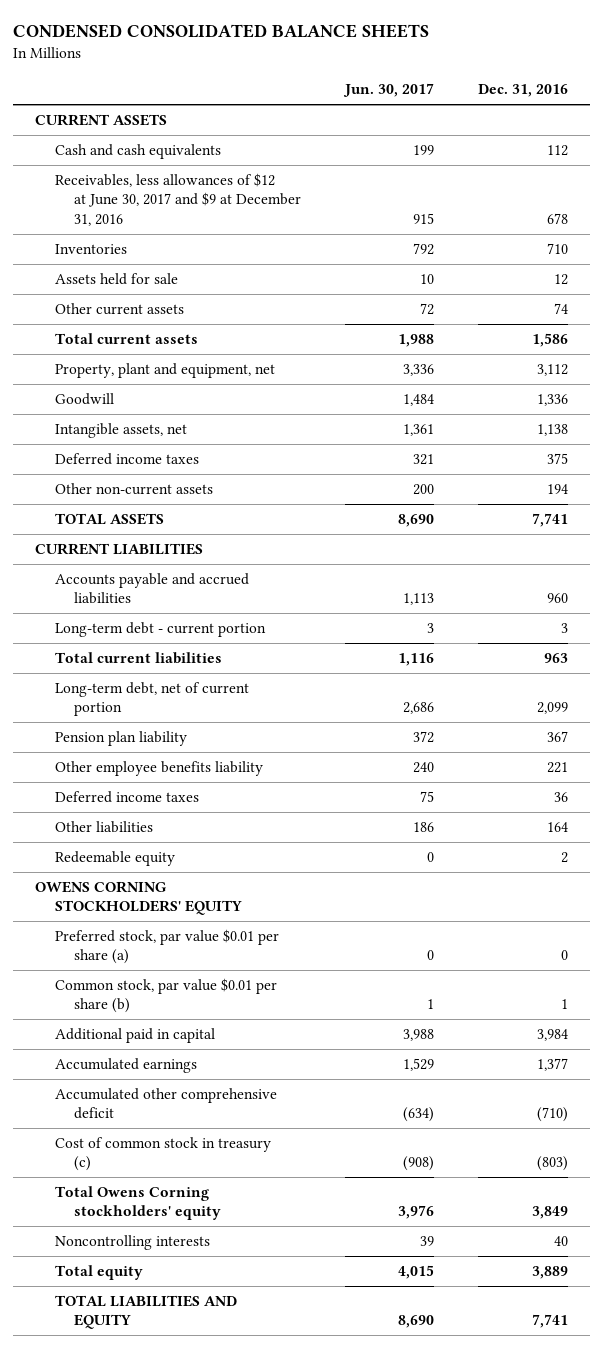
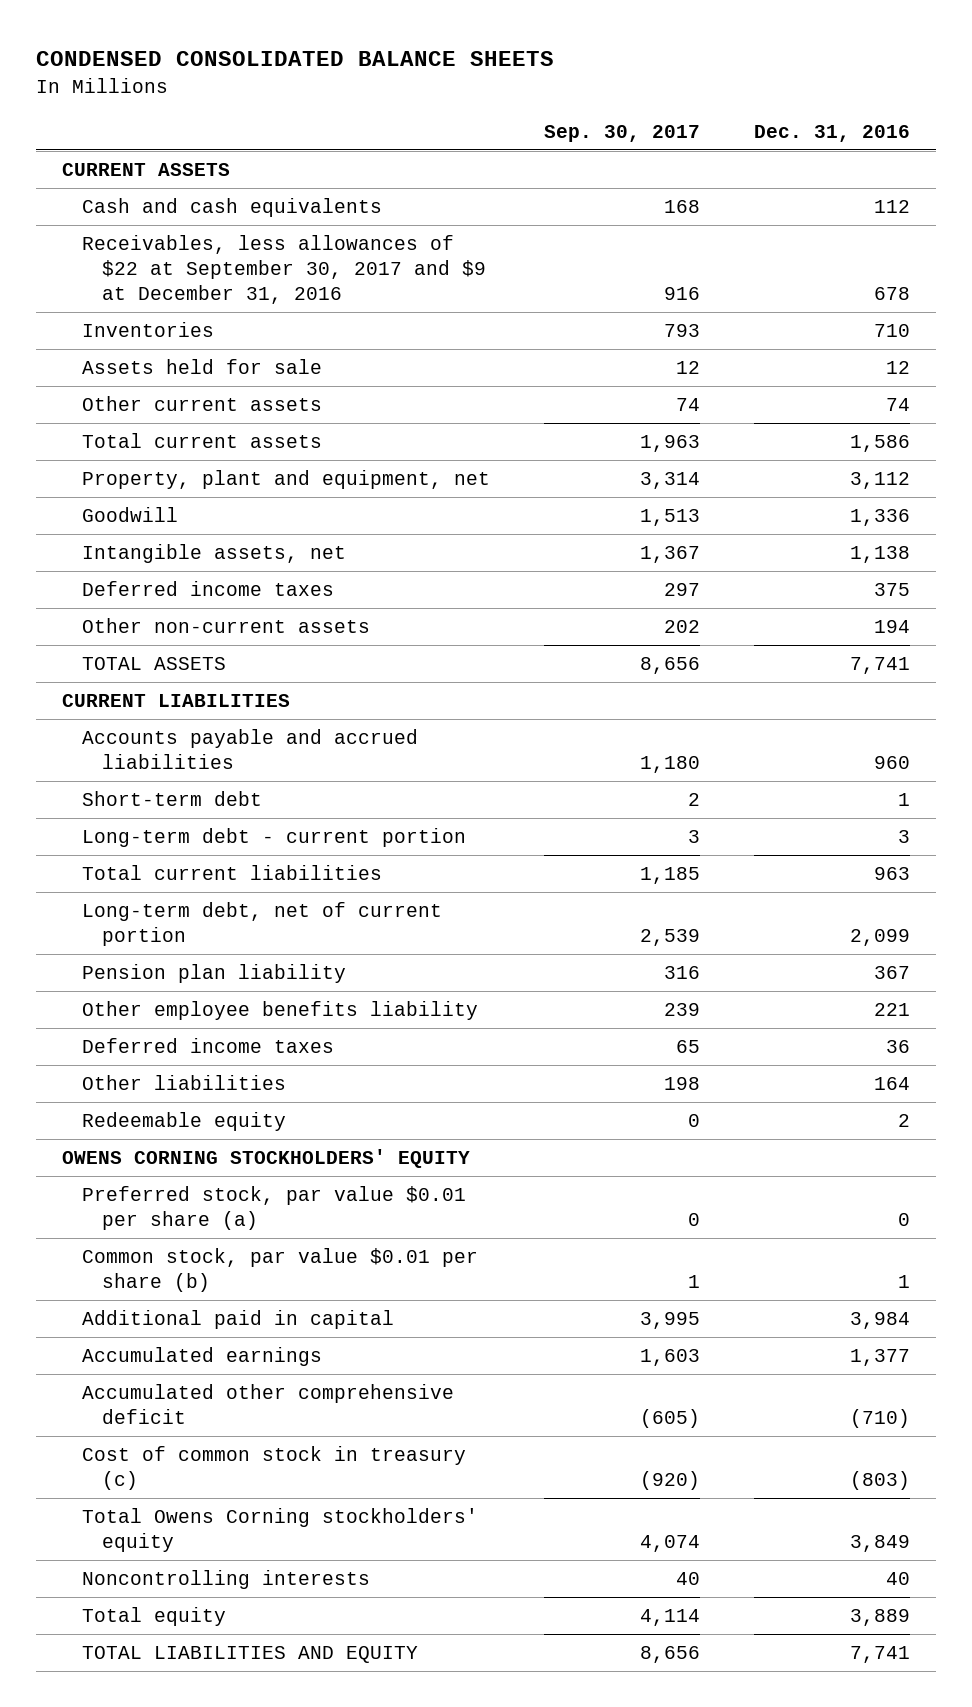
[343,83,435,98] Jun. 30, 2017 -> none
none -> [543,124,700,142] Sep. 30, 2017
[54,173,302,226] Receivables, less allowances of $12 at June 30, 2017 and $9 at December 31, 2016 -> [82,235,487,304] Receivables, less allowances of $22 at September 30, 2017 and $9 at December 31, 2016
none -> [82,791,263,807] Short-term debt

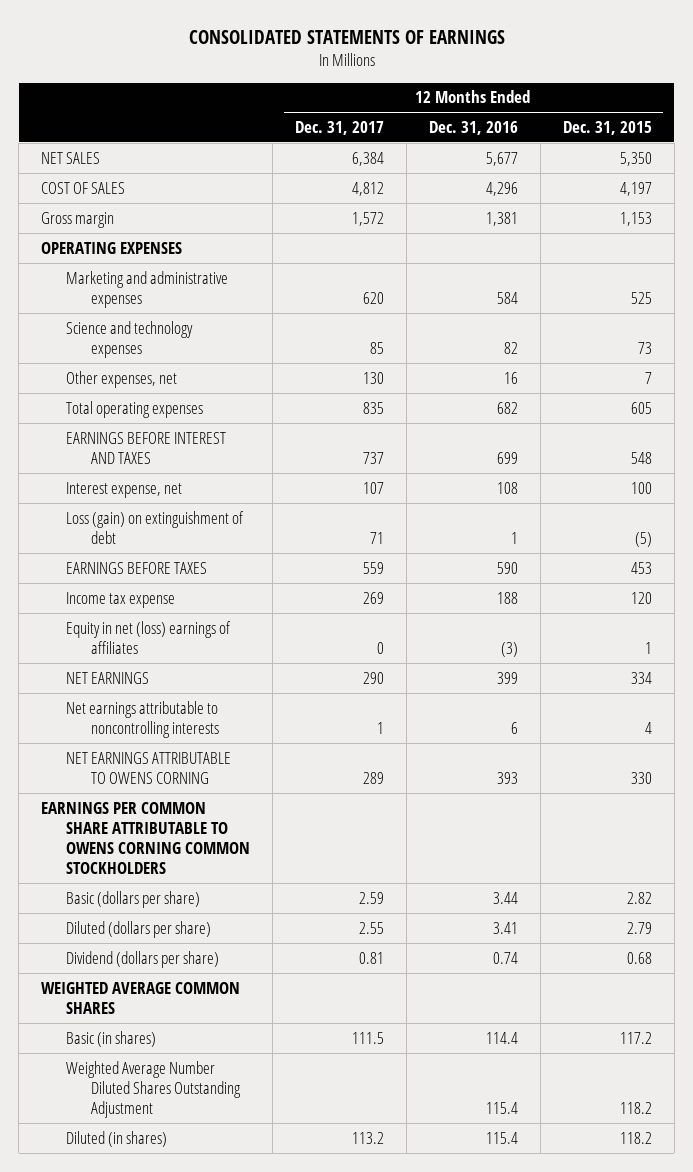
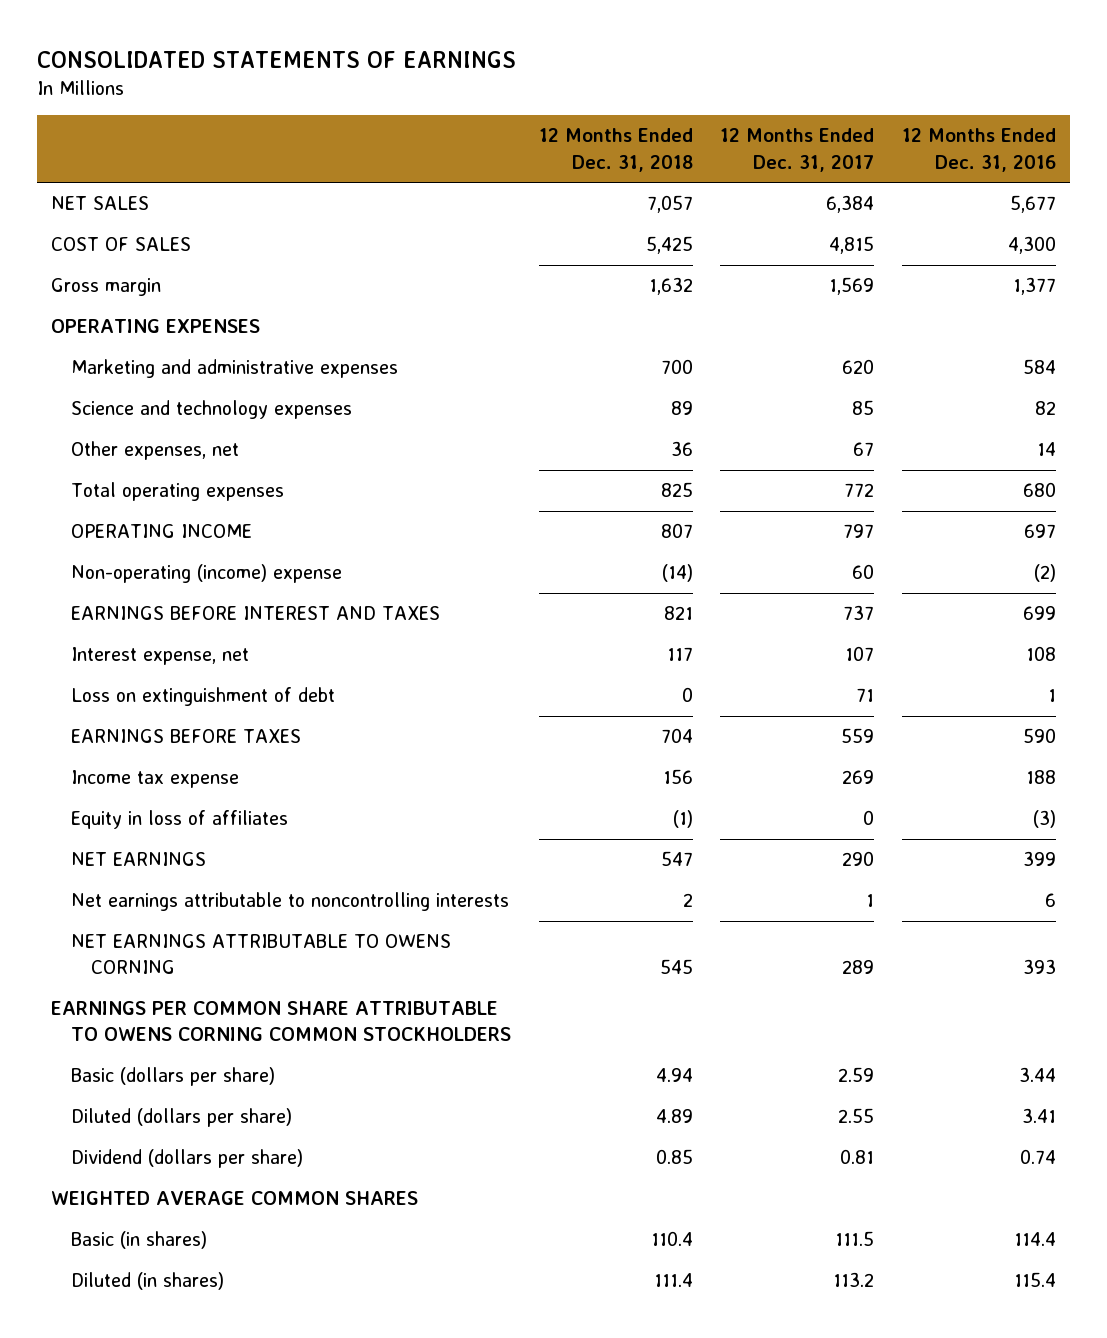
[562,120,652,135] Dec. 31, 2015 -> none
none -> [538,128,693,172] 12 Months Ended Dec. 31, 2018
[351,181,384,196] 4,812 -> [829,236,875,255] 4,815
[485,181,518,196] 4,296 -> [1008,236,1057,255] 4,300
[351,211,384,226] 1,572 -> [829,277,875,296] 1,569
[485,211,518,226] 1,381 -> [1013,277,1057,296] 1,377
[362,371,384,384] 130 -> [853,442,875,457] 67
[503,371,518,384] 16 -> [1037,442,1057,457] 14
[362,401,384,414] 835 -> [844,483,875,498] 772
[496,401,518,414] 682 -> [1023,482,1057,498] 680
none -> [70,524,252,539] OPERATING INCOME
none -> [70,564,342,584] Non-operating (income) expense
[66,510,245,544] Loss (gain) on extinguishment of debt -> [70,687,335,707] Loss on extinguishment of debt
[66,620,232,654] Equity in net (loss) earnings of affiliates -> [70,810,288,830] Equity in loss of affiliates
[66,1060,241,1118] Weighted Average Number Diluted Shares Outstanding Adjustment -> none

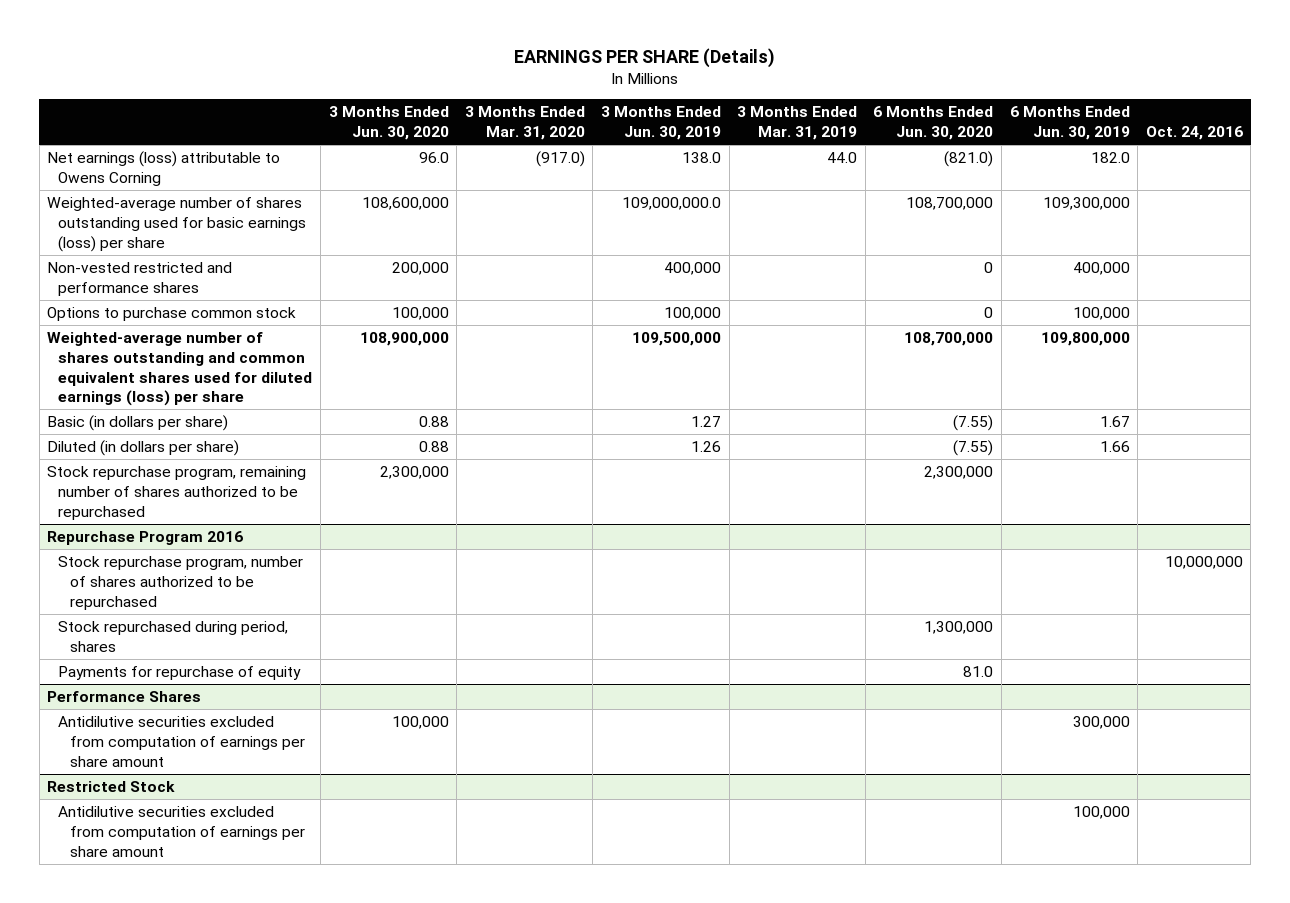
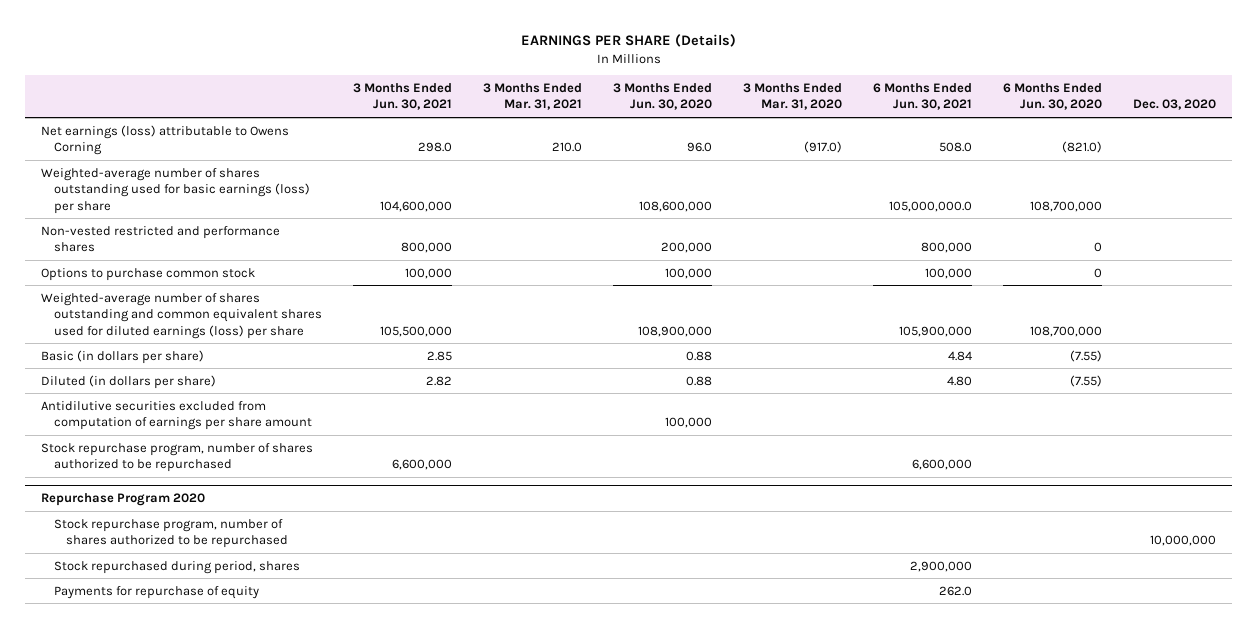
[601,106,722,141] 3 Months Ended Jun. 30, 2019 -> none
[737,106,858,141] 3 Months Ended Mar. 31, 2019 -> none
[1009,106,1130,141] 6 Months Ended Jun. 30, 2019 -> none
[1145,126,1243,141] Oct. 24, 2016 -> none
none -> [352,82,452,111] 3 Months Ended Jun. 30, 2021
none -> [482,82,582,111] 3 Months Ended Mar. 31, 2021
none -> [872,82,972,111] 6 Months Ended Jun. 30, 2021
none -> [1133,99,1217,111] Dec. 03, 2020
[47,466,307,520] Stock repurchase program, remaining number of shares authorized to be repurchased -> none
[47,531,244,546] Repurchase Program 2016 -> none
[58,556,304,610] Stock repurchase program, number of shares authorized to be repurchased -> none
[58,621,289,652] Stock repurchased during period, shares -> none
[58,666,302,681] Payments for repurchase of equity -> none
[47,691,202,703] Performance Shares -> none
[47,781,176,793] Restricted Stock -> none
[58,806,305,857] Antidilutive securities excluded from computation of earnings per share amount -> none
none -> [40,442,313,473] Stock repurchase program, number of shares authorized to be repurchased
none -> [40,492,205,506] Repurchase Program 2020
none -> [53,518,289,549] Stock repurchase program, number of shares authorized to be repurchased
none -> [53,560,300,574] Stock repurchased during period, shares
none -> [53,585,259,599] Payments for repurchase of equity

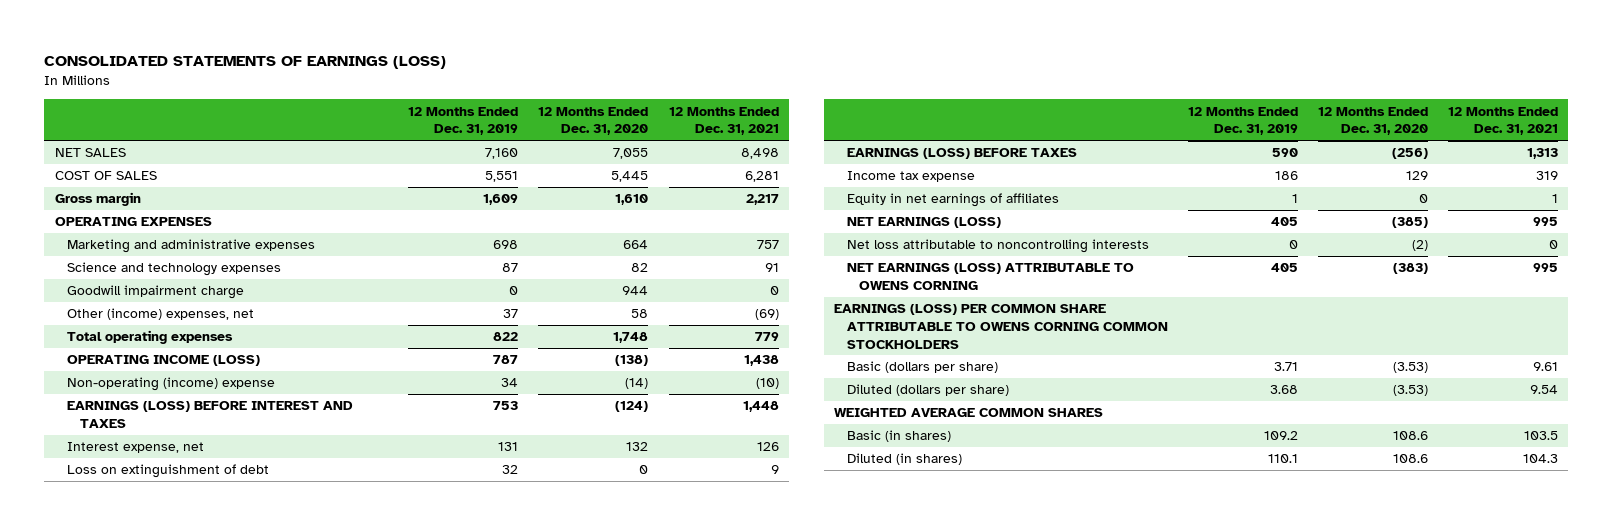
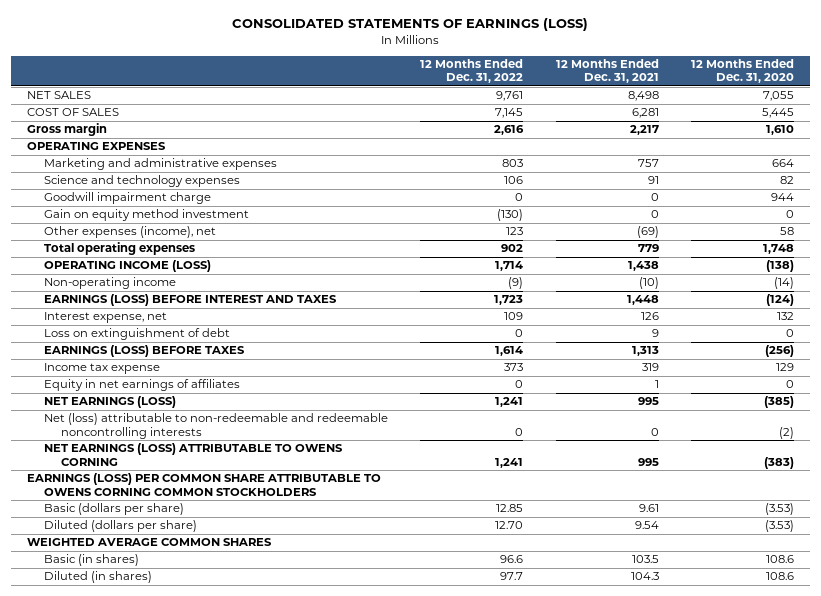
[408,106,519,136] 12 Months Ended Dec. 31, 2019 -> none
none -> [420,58,524,84] 12 Months Ended Dec. 31, 2022
none -> [43,209,249,222] Gain on equity method investment
[67,308,255,321] Other (income) expenses, net -> [43,226,216,239] Other expenses (income), net
[67,377,276,392] Non-operating (income) expense -> [43,277,176,290] Non-operating income
[846,239,1149,254] Net loss attributable to noncontrolling interests -> [43,413,388,439] Net (loss) attributable to non-redeemable and redeemable noncontrolling interests

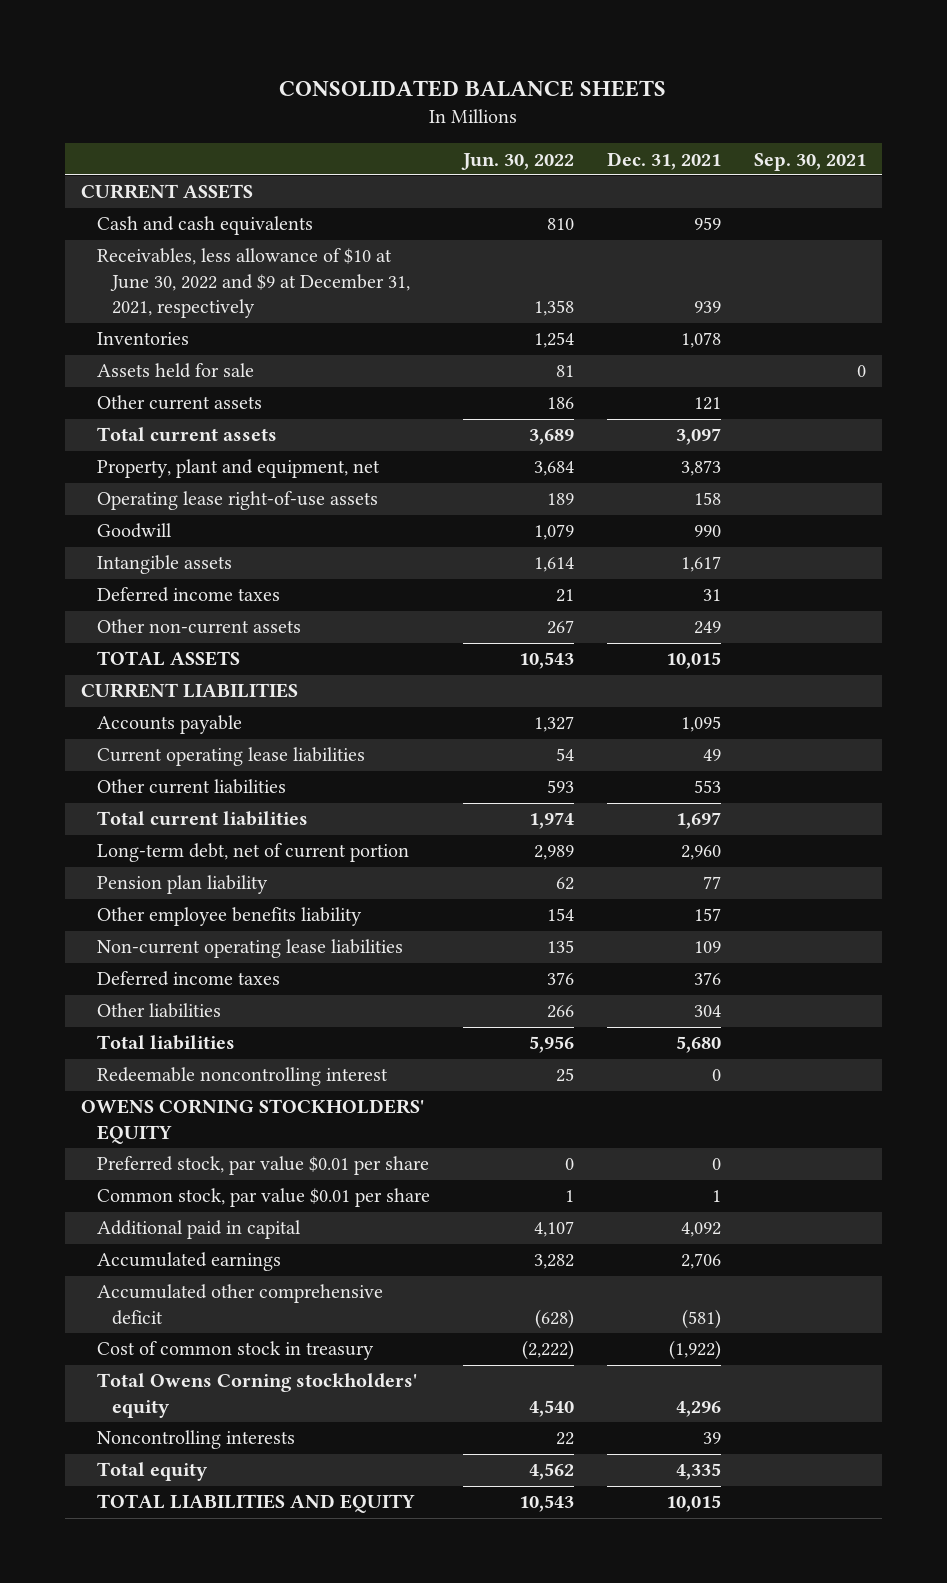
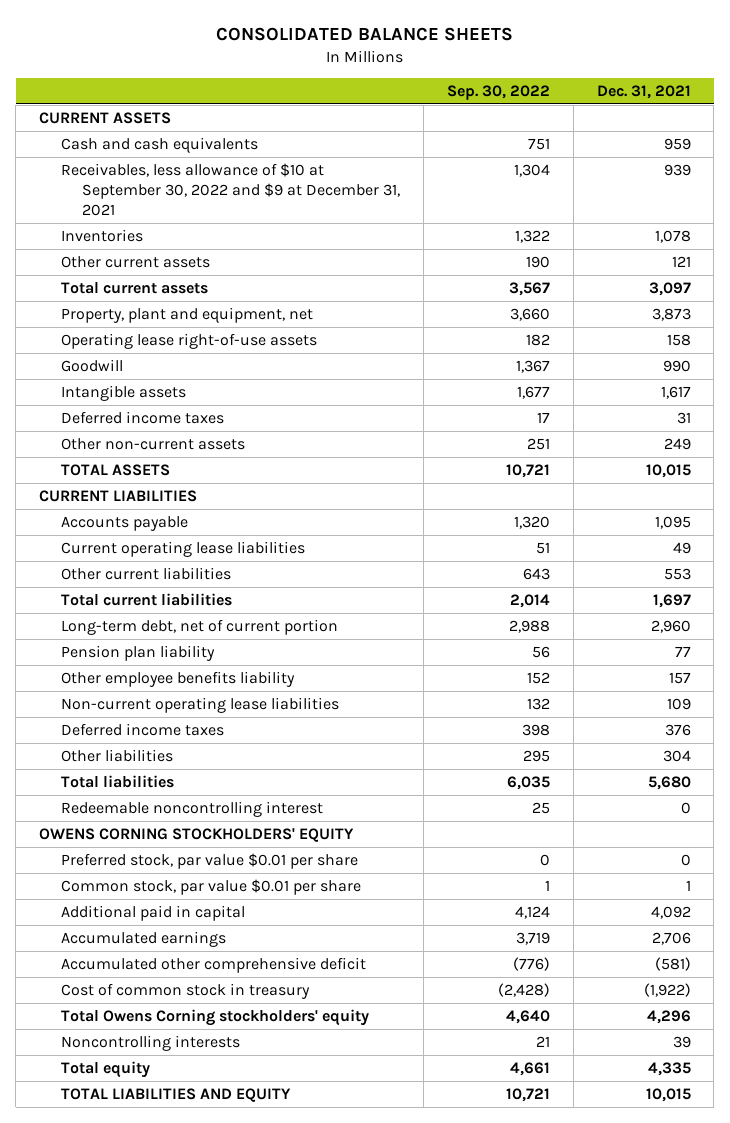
[460,152,574,170] Jun. 30, 2022 -> none
[753,152,866,171] Sep. 30, 2021 -> none
none -> [446,84,550,100] Sep. 30, 2022
[96,248,410,319] Receivables, less allowance of $10 at June 30, 2022 and $9 at December 31, 2021, respectively -> [60,163,401,217] Receivables, less allowance of $10 at September 30, 2022 and $9 at December 31, 2021
[96,363,254,379] Assets held for sale -> none

